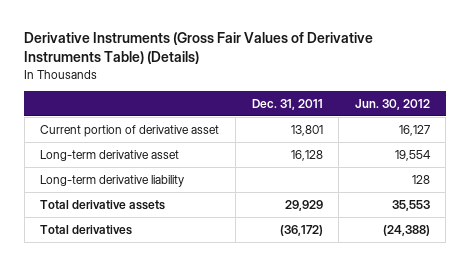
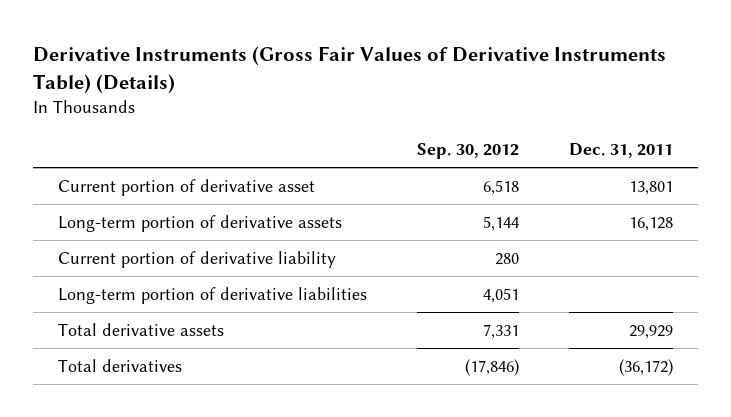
[354,98,430,110] Jun. 30, 2012 -> none
none -> [416,143,519,160] Sep. 30, 2012
[40,149,180,161] Long-term derivative asset -> [58,214,343,232] Long-term portion of derivative assets
none -> [58,250,337,268] Current portion of derivative liability
[40,174,185,187] Long-term derivative liability -> [58,286,368,304] Long-term portion of derivative liabilities

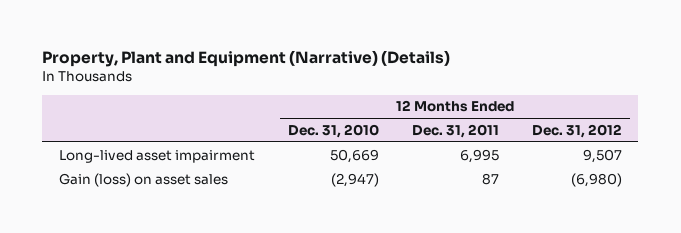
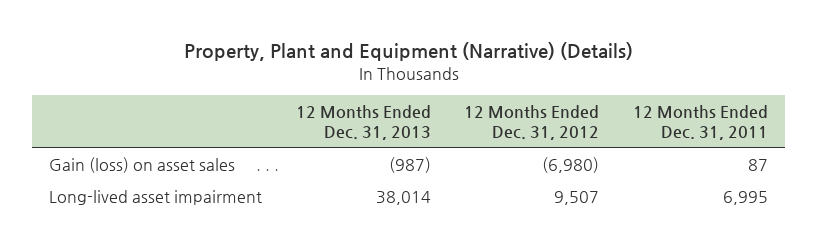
[287,123,379,138] Dec. 31, 2010 -> none
none -> [295,104,431,141] 12 Months Ended Dec. 31, 2013
[58,149,255,163] Long-lived asset impairment -> [48,189,262,205] Long-lived asset impairment

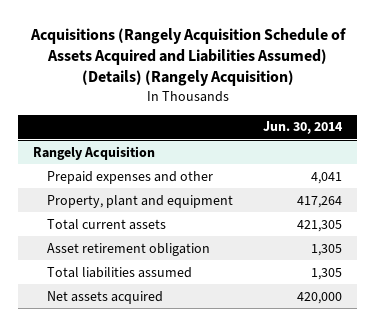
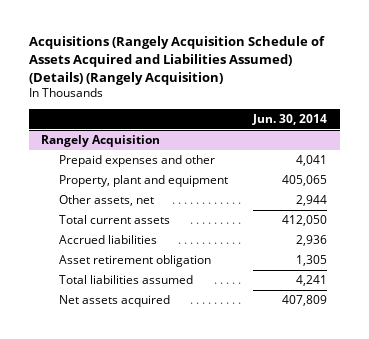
[296,195,342,208] 417,264 -> [282,175,328,187] 405,065
none -> [58,195,154,207] Other assets, net
[296,219,342,232] 421,305 -> [282,215,328,227] 412,050
none -> [58,235,157,245] Accrued liabilities
[310,267,342,280] 1,305 -> [296,275,328,287] 4,241
[296,291,342,304] 420,000 -> [282,295,328,307] 407,809

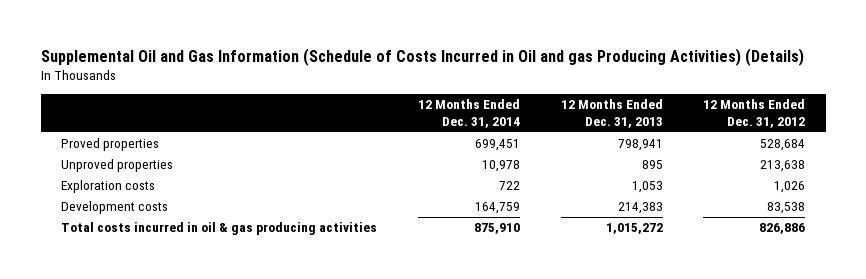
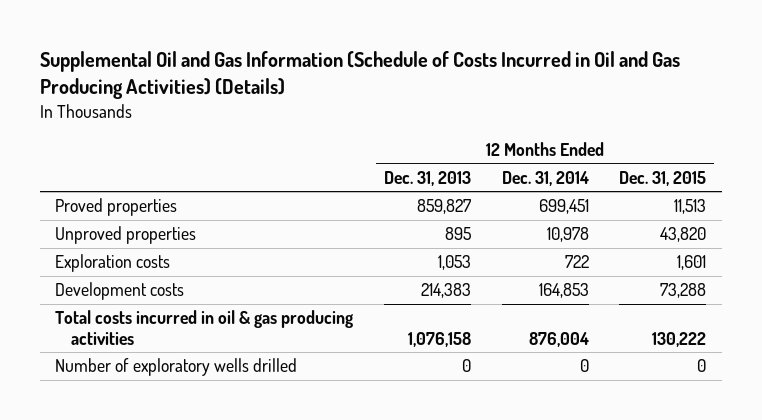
[40,47,804,66] Supplemental Oil and Gas Information (Schedule of Costs Incurred in Oil and gas Producing Activities) (Details) -> [39,51,680,100] Supplemental Oil and Gas Information (Schedule of Costs Incurred in Oil and Gas Producing Activities) (Details)
[703,99,806,128] 12 Months Ended Dec. 31, 2012 -> none
none -> [619,170,707,186] Dec. 31, 2015
[617,139,663,152] 798,941 -> [416,199,471,215] 859,827
[474,202,520,215] 164,759 -> [538,283,589,299] 164,853
[473,223,520,235] 875,910 -> [528,331,589,347] 876,004
[605,223,663,235] 1,015,272 -> [407,331,471,347] 1,076,158
none -> [55,358,298,377] Number of exploratory wells drilled

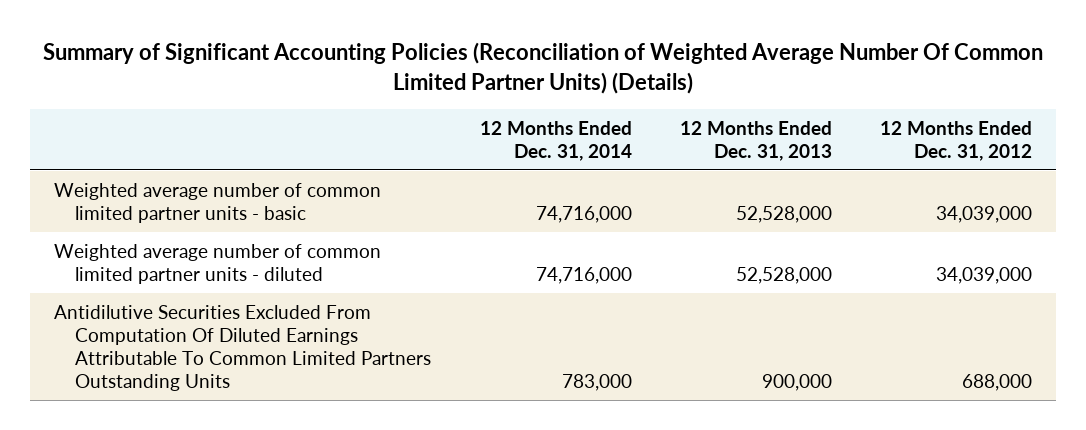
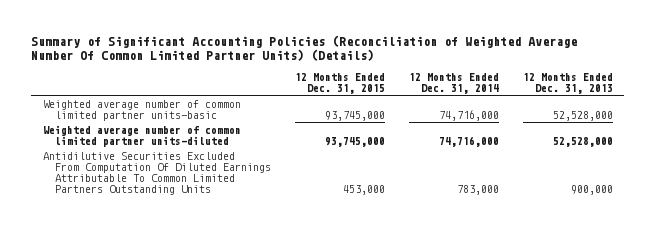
[880,120,1033,161] 12 Months Ended Dec. 31, 2012 -> none
none -> [295,72,386,95] 12 Months Ended Dec. 31, 2015
[54,182,382,224] Weighted average number of common limited partner units - basic -> [43,99,242,121] Weighted average number of common limited partner units-basic
[54,243,382,285] Weighted average number of common limited partner units - diluted -> [43,124,242,147] Weighted average number of common limited partner units-diluted

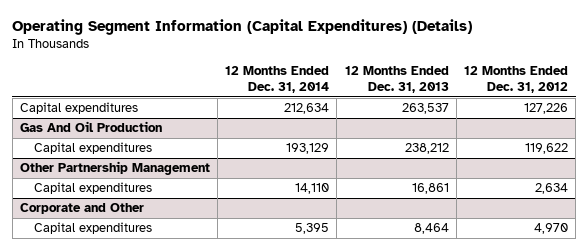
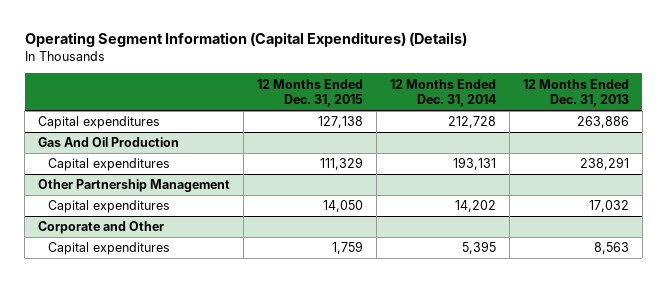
[464,65,569,93] 12 Months Ended Dec. 31, 2012 -> none
none -> [256,78,363,108] 12 Months Ended Dec. 31, 2015
[284,103,330,115] 212,634 -> [447,116,496,129] 212,728
[401,103,449,115] 263,537 -> [576,116,629,129] 263,886
[286,143,330,155] 193,129 -> [452,157,496,171] 193,131
[404,143,449,155] 238,212 -> [579,157,629,171] 238,291
[295,183,330,195] 14,110 -> [454,200,496,213] 14,202
[411,183,449,195] 16,861 -> [588,200,629,213] 17,032
[413,223,449,235] 8,464 -> [593,242,629,255] 8,563

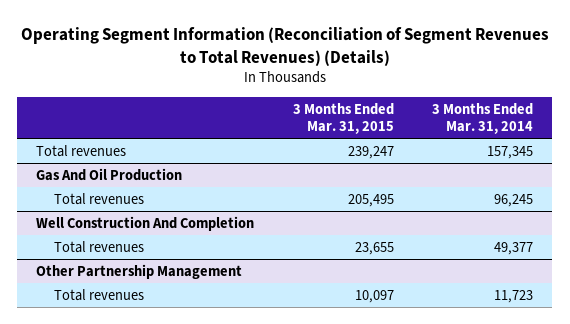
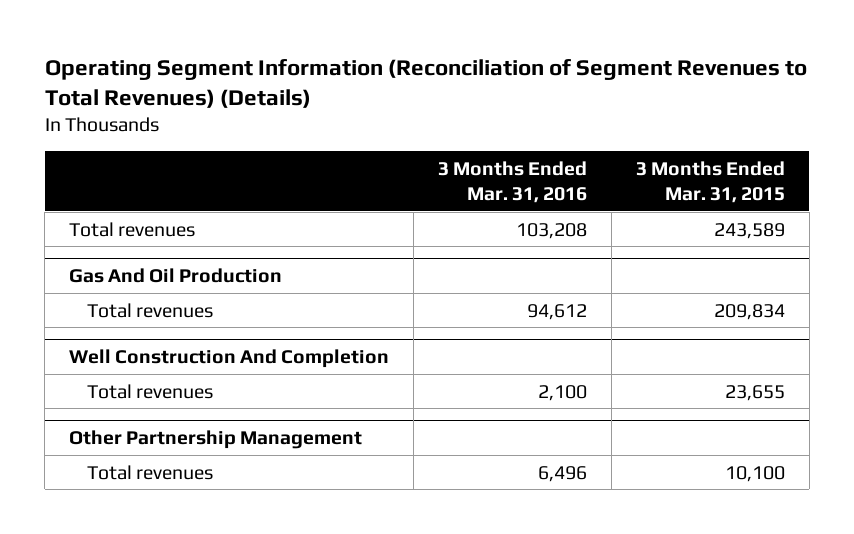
[432,102,534,135] 3 Months Ended Mar. 31, 2014 -> none
none -> [437,160,587,203] 3 Months Ended Mar. 31, 2016
[347,145,394,159] 239,247 -> [713,222,785,239] 243,589
[347,193,394,207] 205,495 -> [713,303,785,320] 209,834
[354,289,394,303] 10,097 -> [724,465,785,482] 10,100

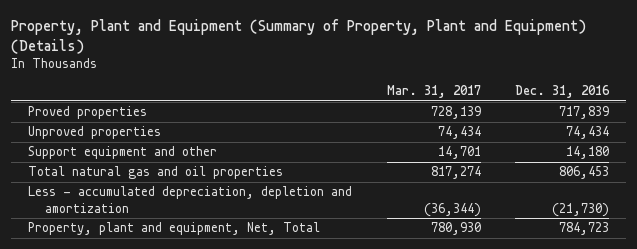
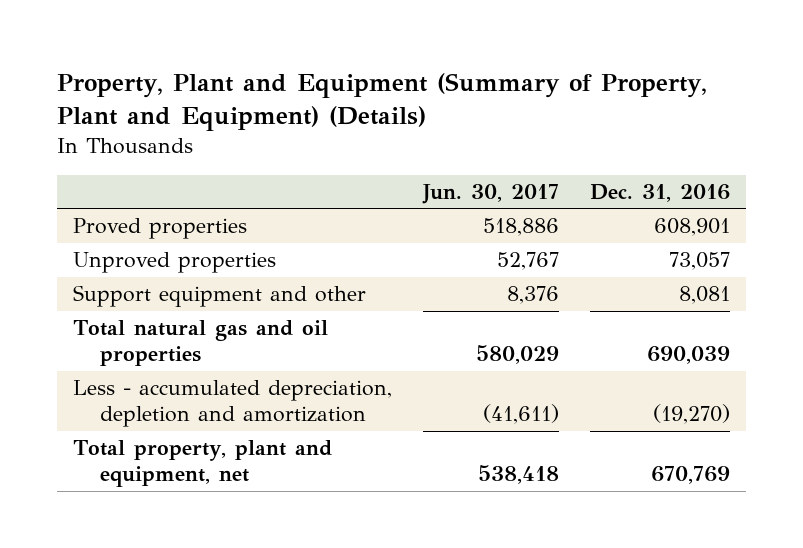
[386,85,481,99] Mar. 31, 2017 -> none
none -> [421,183,559,204] Jun. 30, 2017
[559,106,610,120] 717,839 -> [654,218,731,237] 608,901
[566,126,610,140] 74,434 -> [669,252,731,271] 73,057
[566,146,610,160] 14,180 -> [679,286,731,305] 8,081
[559,166,610,180] 806,453 -> [647,346,731,365] 690,039
[552,202,610,217] (21,730) -> [653,404,731,425] (19,270)
[28,222,321,236] Property, plant and equipment, Net, Total -> [72,440,332,488] Total property, plant and equipment, net
[559,222,610,236] 784,723 -> [651,466,731,485] 670,769

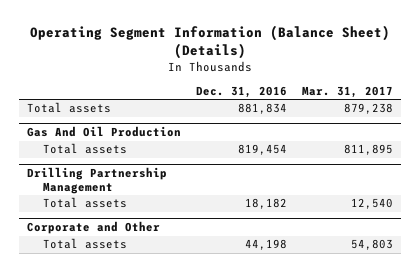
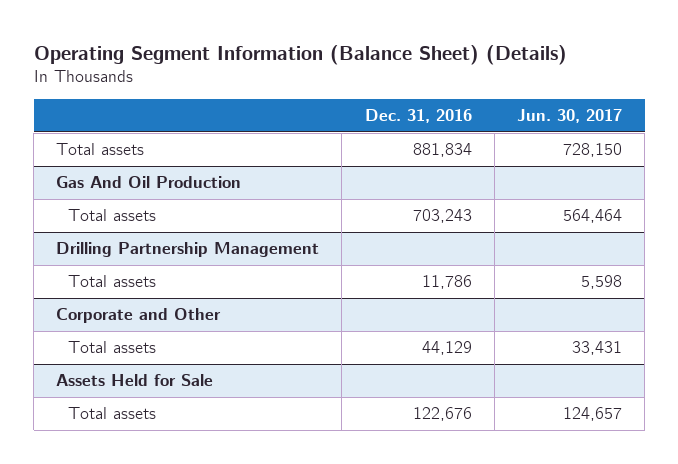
[302,85,394,98] Mar. 31, 2017 -> none
none -> [517,109,623,124] Jun. 30, 2017
[237,144,287,156] 819,454 -> [412,209,472,224] 703,243
[244,198,287,210] 18,182 -> [421,275,472,290] 11,786
[244,239,287,251] 44,198 -> [421,341,472,356] 44,129
none -> [56,374,214,387] Assets Held for Sale
none -> [68,407,157,420] Total assets

